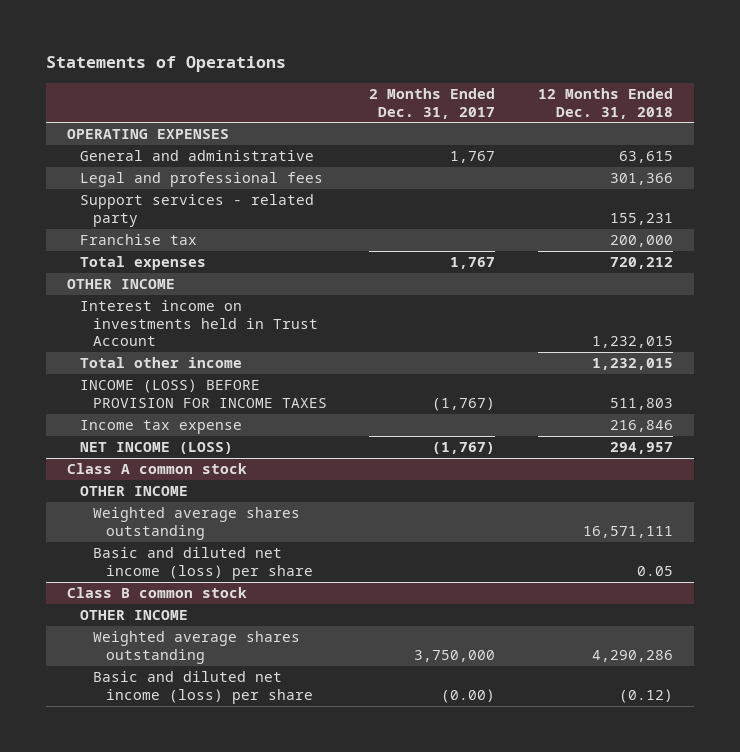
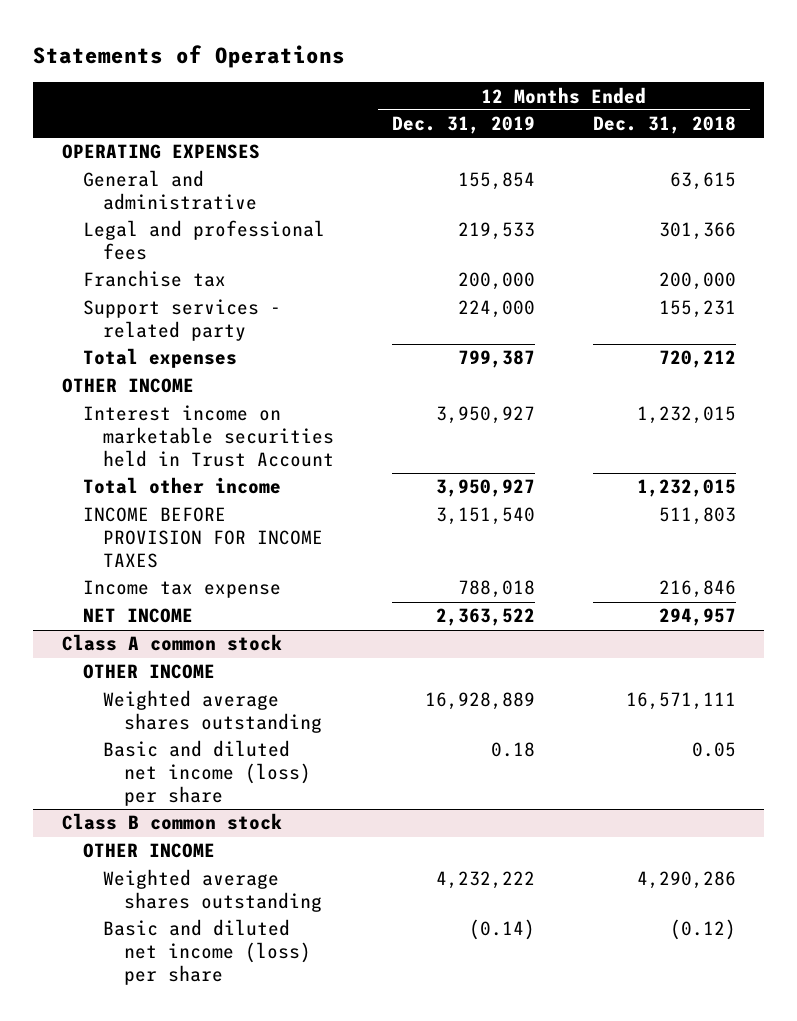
[369,88,496,119] 2 Months Ended Dec. 31, 2017 -> none
none -> [392,116,536,135] Dec. 31, 2019
[79,194,314,227] Support services - related party -> [82,299,281,342] Support services - related party
[79,300,318,347] Interest income on investments held in Trust Account -> [82,405,335,468] Interest income on marketable securities held in Trust Account
[79,379,327,408] INCOME (LOSS) BEFORE PROVISION FOR INCOME TAXES -> [82,507,324,569] INCOME BEFORE PROVISION FOR INCOME TAXES
[79,442,233,455] NET INCOME (LOSS) -> [82,608,193,624] NET INCOME

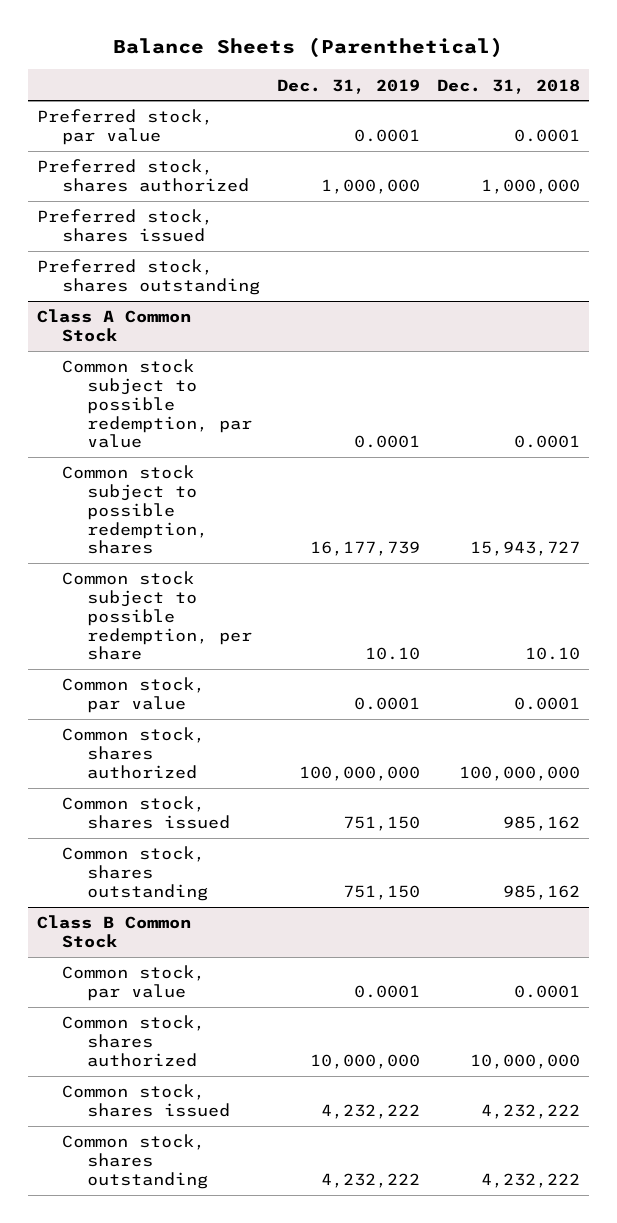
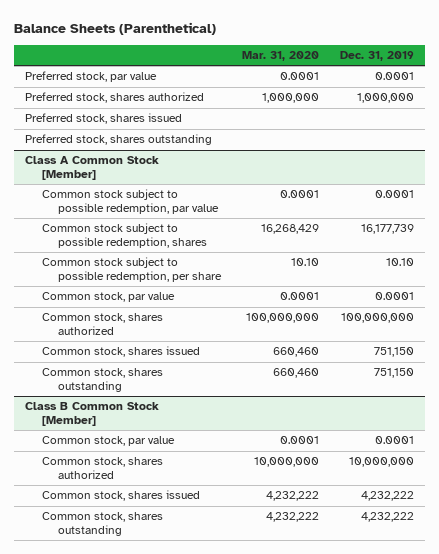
[437,78,581,94] Dec. 31, 2018 -> none
none -> [242,51,320,62] Mar. 31, 2020
[36,309,191,342] Class A Common Stock -> [24,156,159,181] Class A Common Stock [Member]
[36,915,191,948] Class B Common Stock -> [24,402,159,427] Class B Common Stock [Member]

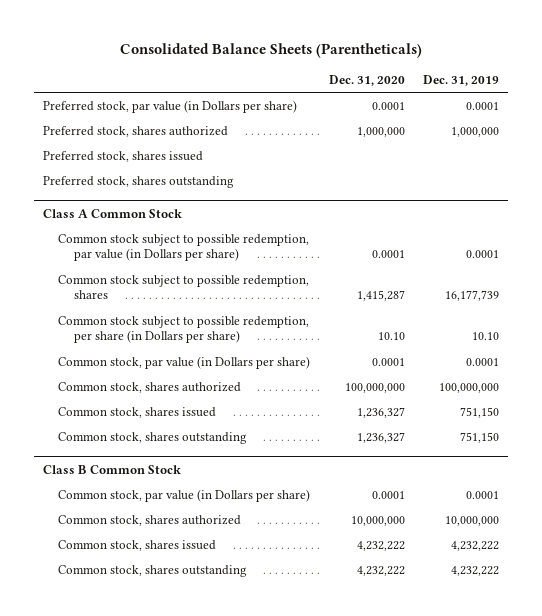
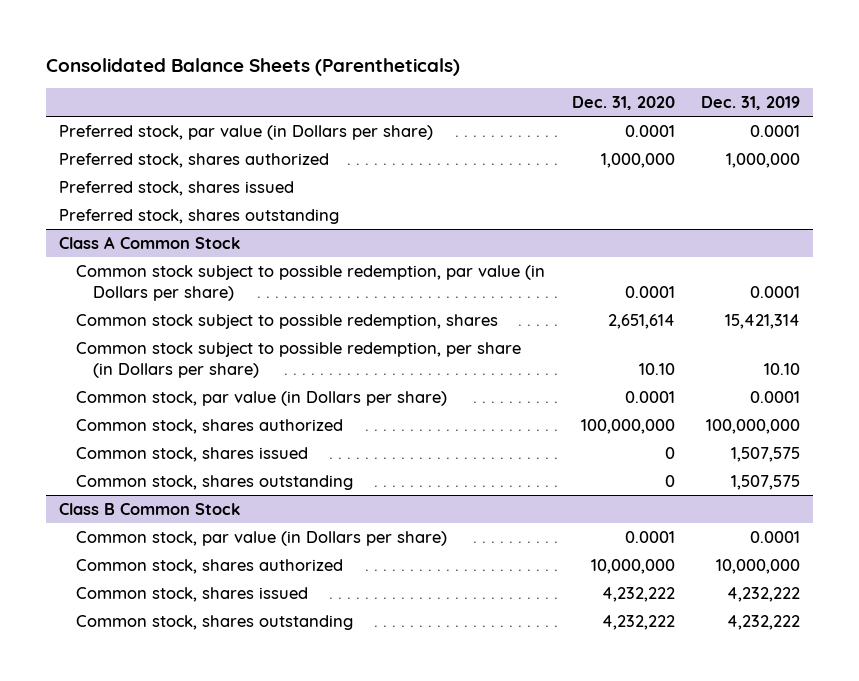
[356,290,405,302] 1,415,287 -> [607,313,675,329] 2,651,614
[445,290,500,302] 16,177,739 -> [725,313,801,329] 15,421,314
[356,406,405,418] 1,236,327 -> [664,446,675,459] 0
[460,406,500,418] 751,150 -> [731,446,801,462] 1,507,575
[356,431,405,443] 1,236,327 -> [664,474,675,487] 0
[460,431,500,443] 751,150 -> [731,474,801,490] 1,507,575

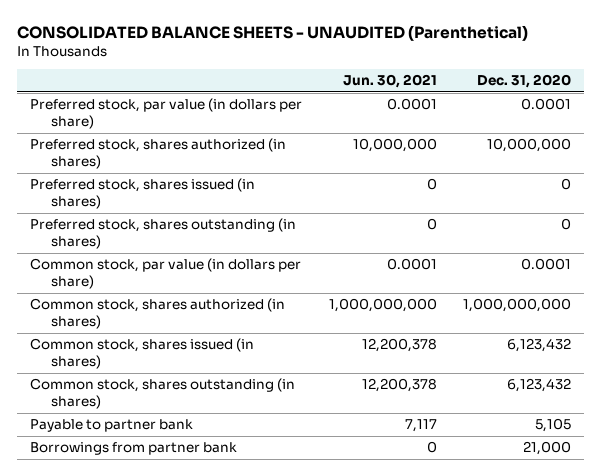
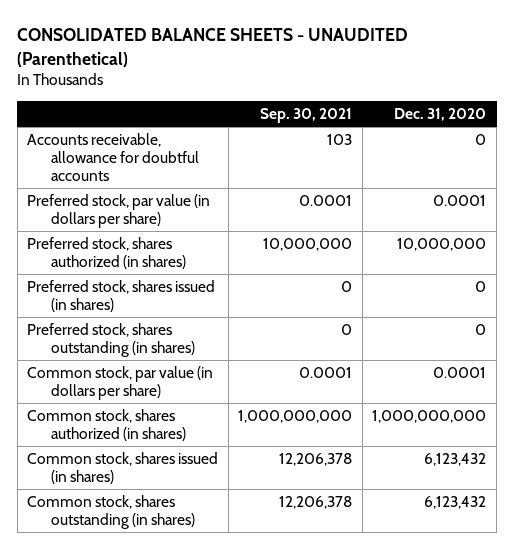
[342,74,437,89] Jun. 30, 2021 -> none
none -> [260,107,353,123] Sep. 30, 2021
none -> [27,133,200,181] Accounts receivable, allowance for doubtful accounts
[30,419,194,433] Payable to partner bank -> none
[30,442,238,456] Borrowings from partner bank -> none

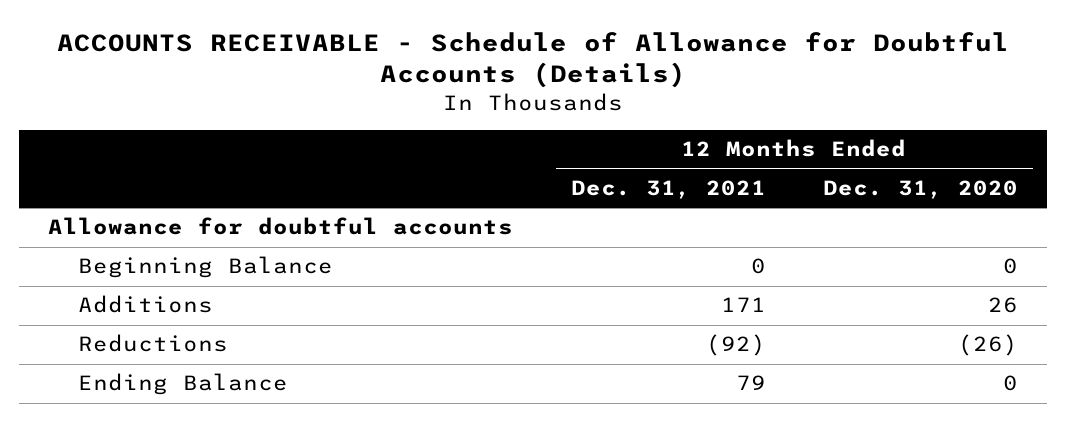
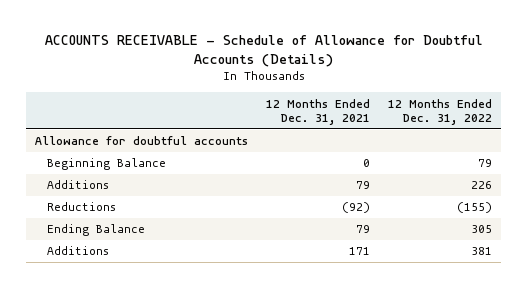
[823,180,1019,200] Dec. 31, 2020 -> none
none -> [388,98,493,125] 12 Months Ended Dec. 31, 2022
none -> [46,180,109,190] Additions
[77,295,213,314] Additions -> [46,246,109,256] Additions

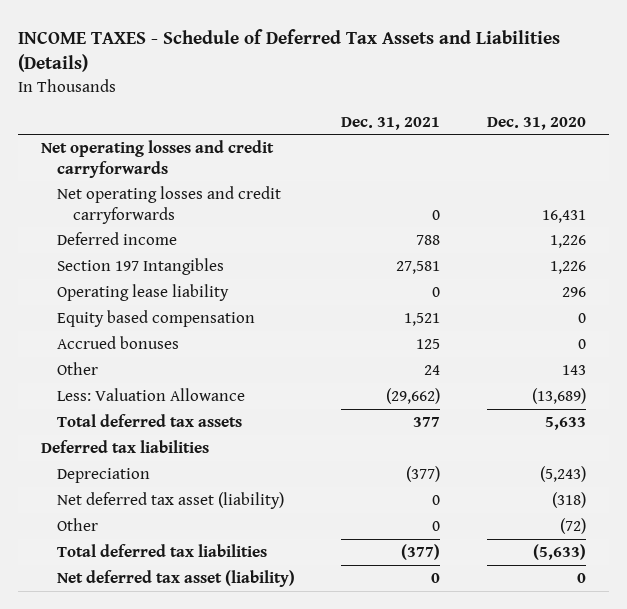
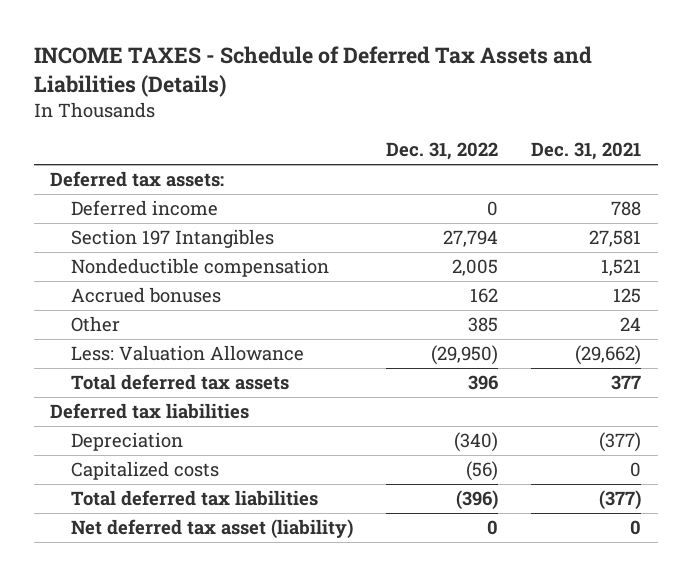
[486,116,586,130] Dec. 31, 2020 -> none
none -> [385,142,498,161] Dec. 31, 2022
[57,186,282,224] Net operating losses and credit carryforwards -> none
[41,140,275,178] Net operating losses and credit carryforwards -> [50,171,225,188] Deferred tax assets:
[57,284,230,302] Operating lease liability -> none
[57,310,256,328] Equity based compensation -> [70,258,329,278] Nondeductible compensation
[57,492,285,510] Net deferred tax asset (liability) -> none
[57,518,99,532] Other -> none
none -> [70,461,219,481] Capitalized costs

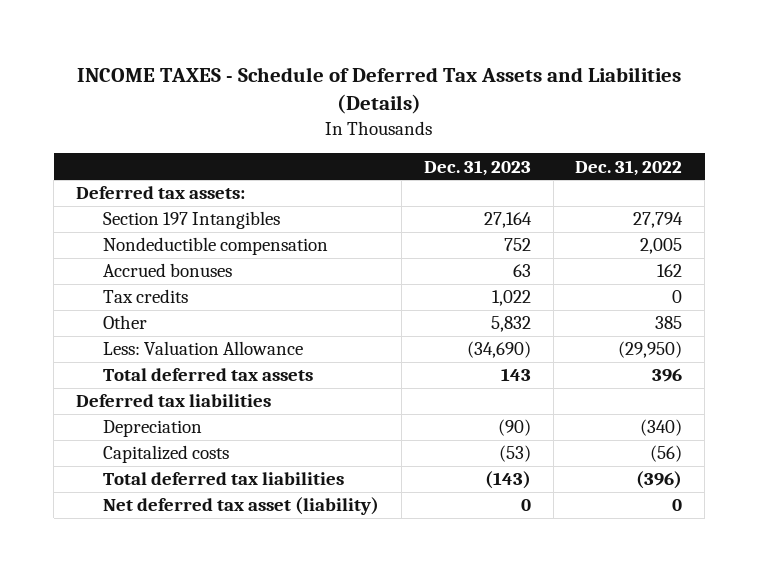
[531,142,642,161] Dec. 31, 2021 -> none
none -> [423,159,531,176] Dec. 31, 2023
[70,200,218,217] Deferred income -> none
none -> [103,289,189,304] Tax credits

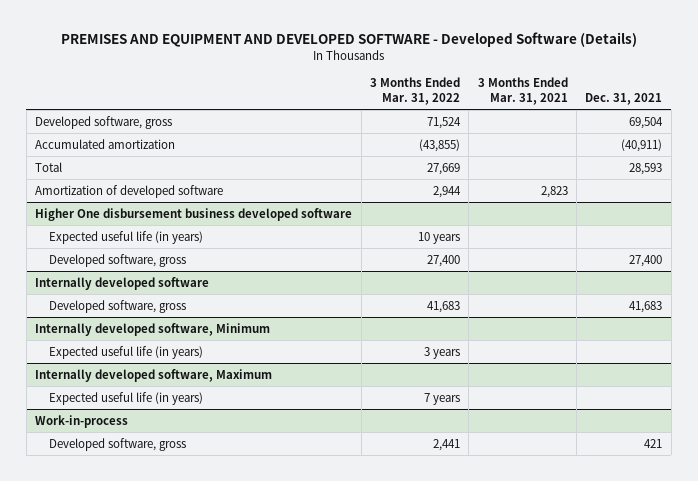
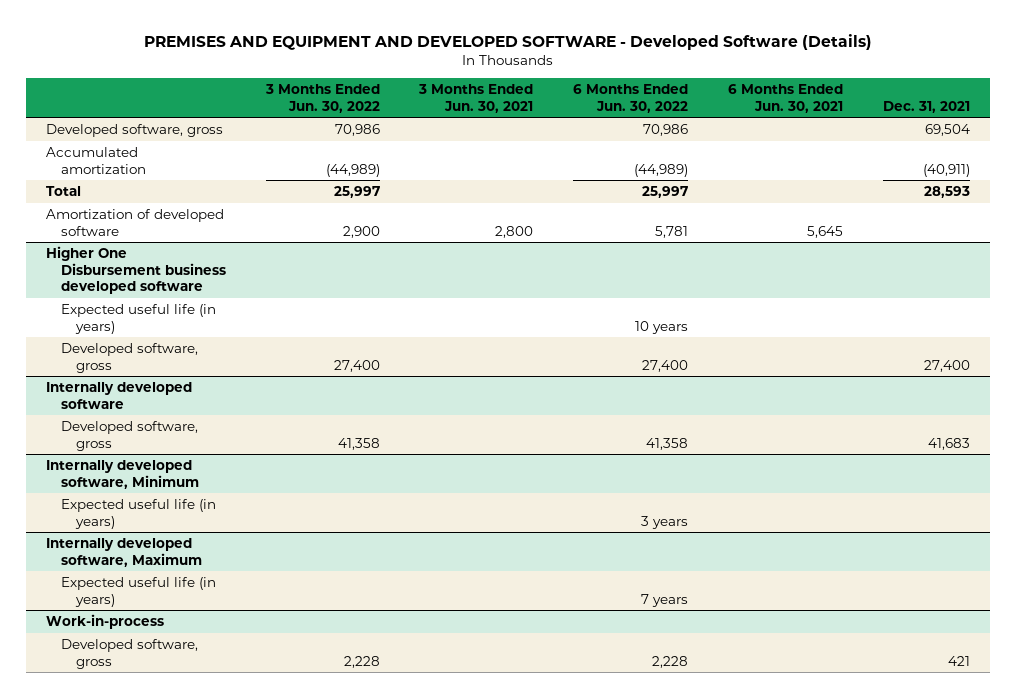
[369,77,460,106] 3 Months Ended Mar. 31, 2022 -> none
[477,77,568,106] 3 Months Ended Mar. 31, 2021 -> none
none -> [264,83,380,113] 3 Months Ended Jun. 30, 2022
none -> [418,83,534,113] 3 Months Ended Jun. 30, 2021
none -> [573,83,689,113] 6 Months Ended Jun. 30, 2022
none -> [728,83,844,113] 6 Months Ended Jun. 30, 2021
[35,207,353,221] Higher One disbursement business developed software -> [45,245,226,295] Higher One Disbursement business developed software

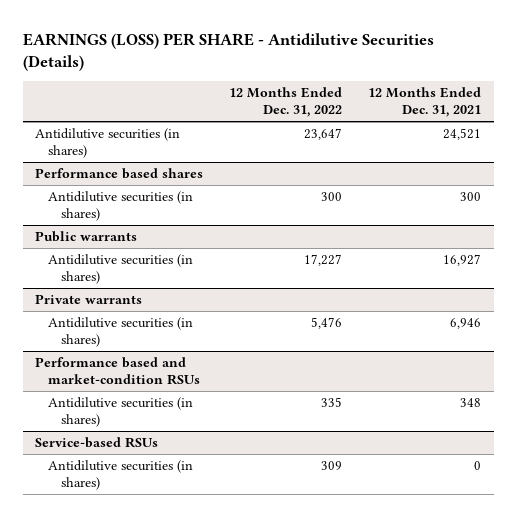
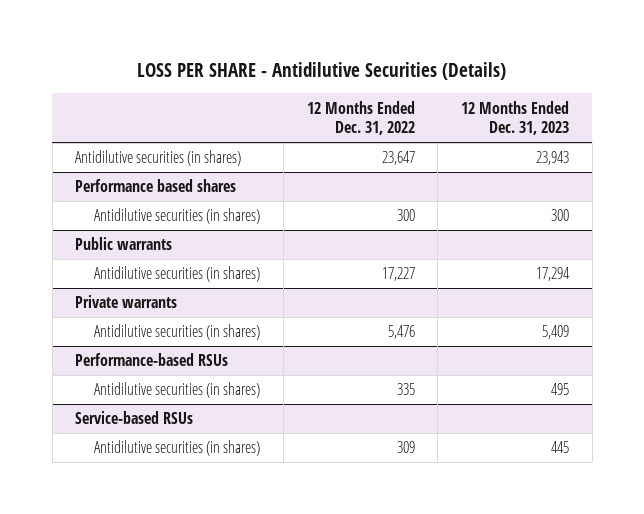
[22,32,434,71] EARNINGS (LOSS) PER SHARE - Antidilutive Securities (Details) -> [137,62,507,81] LOSS PER SHARE - Antidilutive Securities (Details)
[367,86,481,118] 12 Months Ended Dec. 31, 2021 -> none
none -> [460,100,569,136] 12 Months Ended Dec. 31, 2023
[35,357,201,386] Performance based and market-condition RSUs -> [75,353,229,367] Performance-based RSUs

